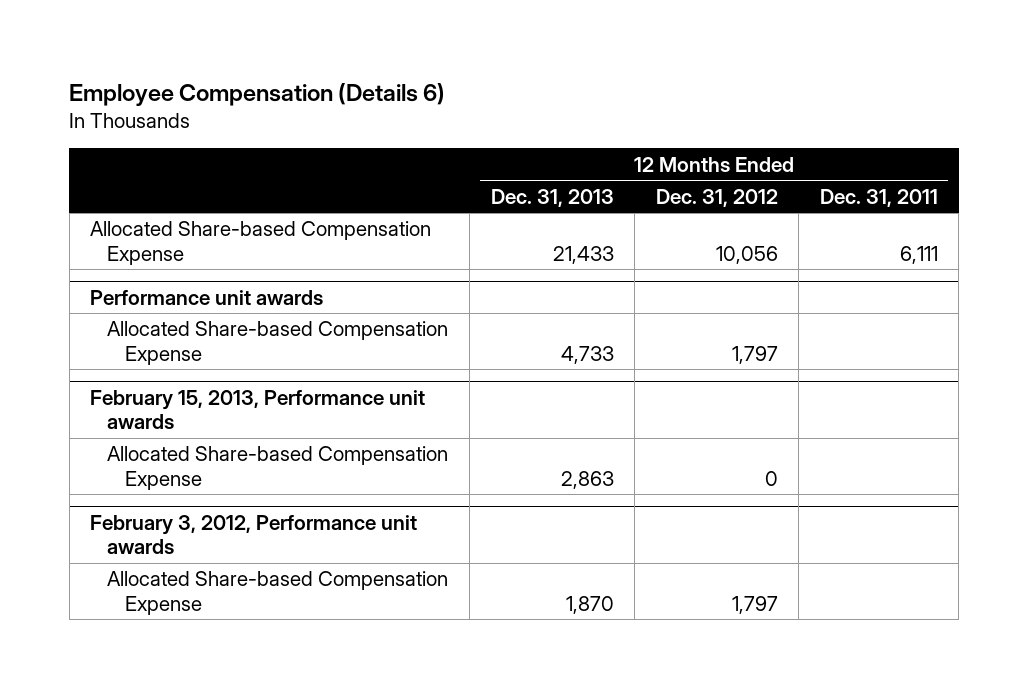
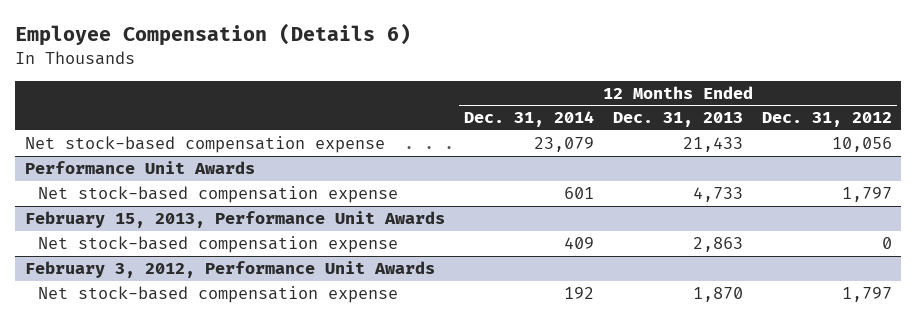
[819,188,938,207] Dec. 31, 2011 -> none
none -> [463,111,594,128] Dec. 31, 2014
[90,221,432,265] Allocated Share-based Compensation Expense -> [24,136,385,154] Net stock-based compensation expense
[90,289,324,305] Performance unit awards -> [24,161,255,175] Performance Unit Awards
[107,321,449,365] Allocated Share-based Compensation Expense -> [38,186,399,204] Net stock-based compensation expense
[90,389,426,430] February 15, 2013, Performance unit awards -> [24,211,445,229] February 15, 2013, Performance Unit Awards
[107,446,449,490] Allocated Share-based Compensation Expense -> [38,236,399,254] Net stock-based compensation expense
[90,514,418,555] February 3, 2012, Performance unit awards -> [24,261,435,279] February 3, 2012, Performance Unit Awards
[107,571,449,615] Allocated Share-based Compensation Expense -> [38,286,399,304] Net stock-based compensation expense

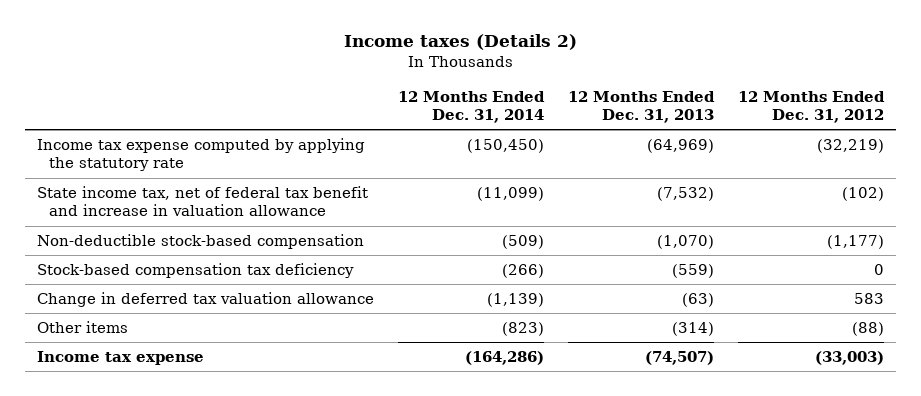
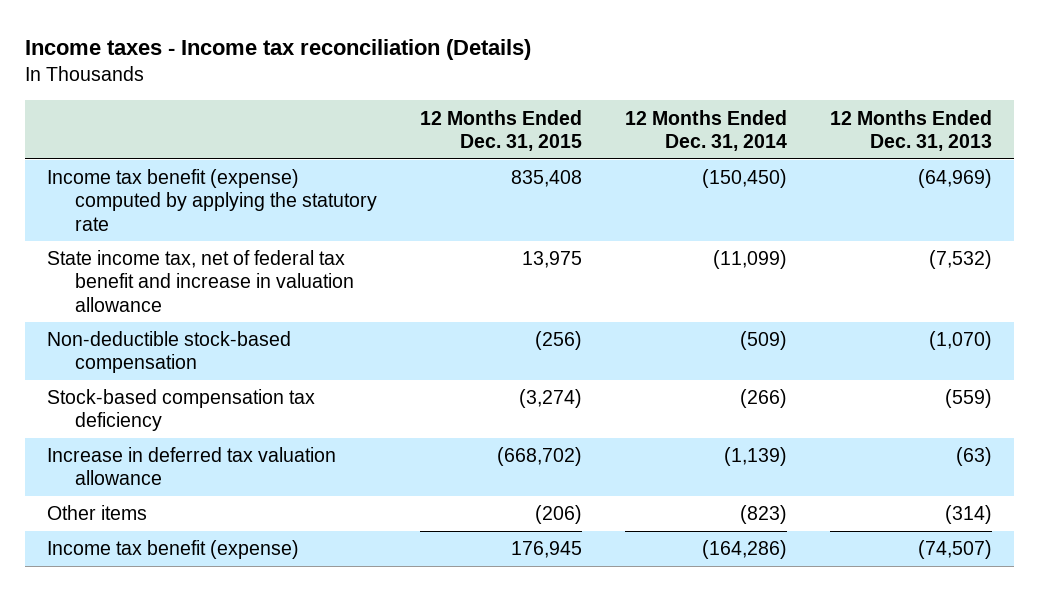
[343,34,577,51] Income taxes (Details 2) -> [25,39,532,61] Income taxes - Income tax reconciliation (Details)
[738,90,886,123] 12 Months Ended Dec. 31, 2012 -> none
none -> [420,109,583,151] 12 Months Ended Dec. 31, 2015
[36,138,365,172] Income tax expense computed by applying the statutory rate -> [46,169,377,231] Income tax benefit (expense) computed by applying the statutory rate
[36,292,374,308] Change in deferred tax valuation allowance -> [46,447,336,486] Increase in deferred tax valuation allowance
[36,351,204,366] Income tax expense -> [46,540,299,560] Income tax benefit (expense)

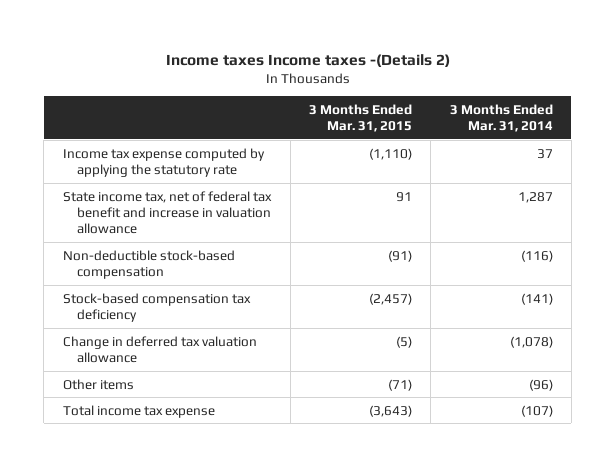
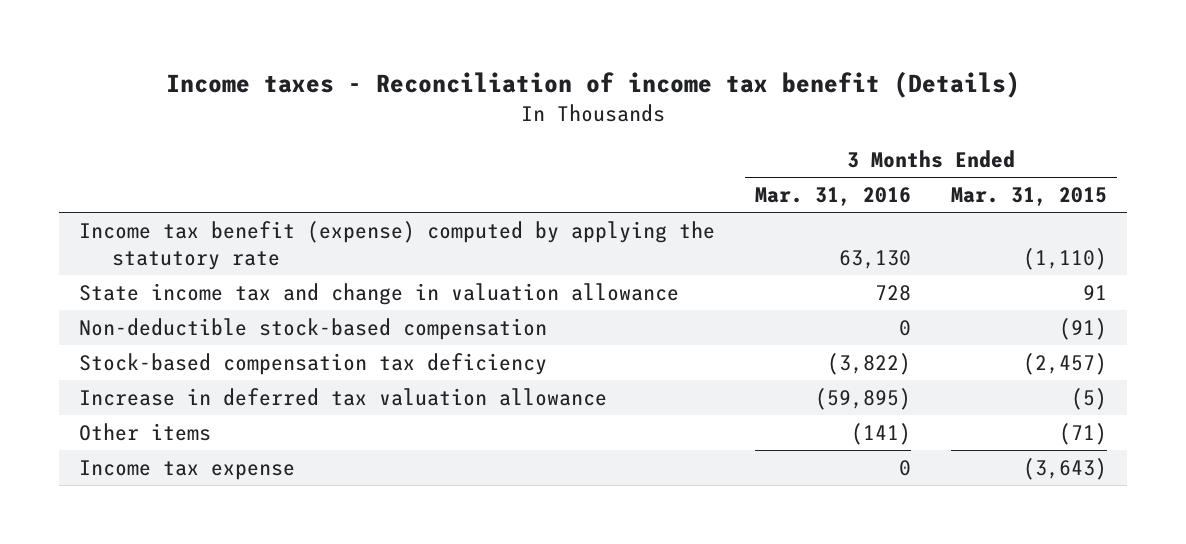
[165,53,450,67] Income taxes Income taxes -(Details 2) -> [166,71,1021,99] Income taxes - Reconciliation of income tax benefit (Details)
[449,103,553,132] 3 Months Ended Mar. 31, 2014 -> none
none -> [755,187,912,207] Mar. 31, 2016
[62,147,265,177] Income tax expense computed by applying the statutory rate -> [79,221,716,271] Income tax benefit (expense) computed by applying the statutory rate
[62,190,272,234] State income tax, net of federal tax benefit and increase in valuation allowance -> [79,283,680,306] State income tax and change in valuation allowance
[62,335,257,363] Change in deferred tax valuation allowance -> [79,388,608,407] Increase in deferred tax valuation allowance
[62,404,215,418] Total income tax expense -> [79,460,296,481] Income tax expense

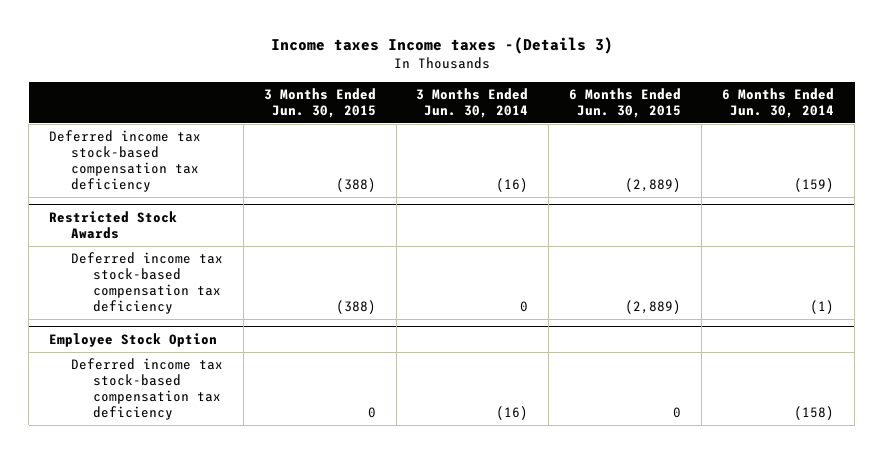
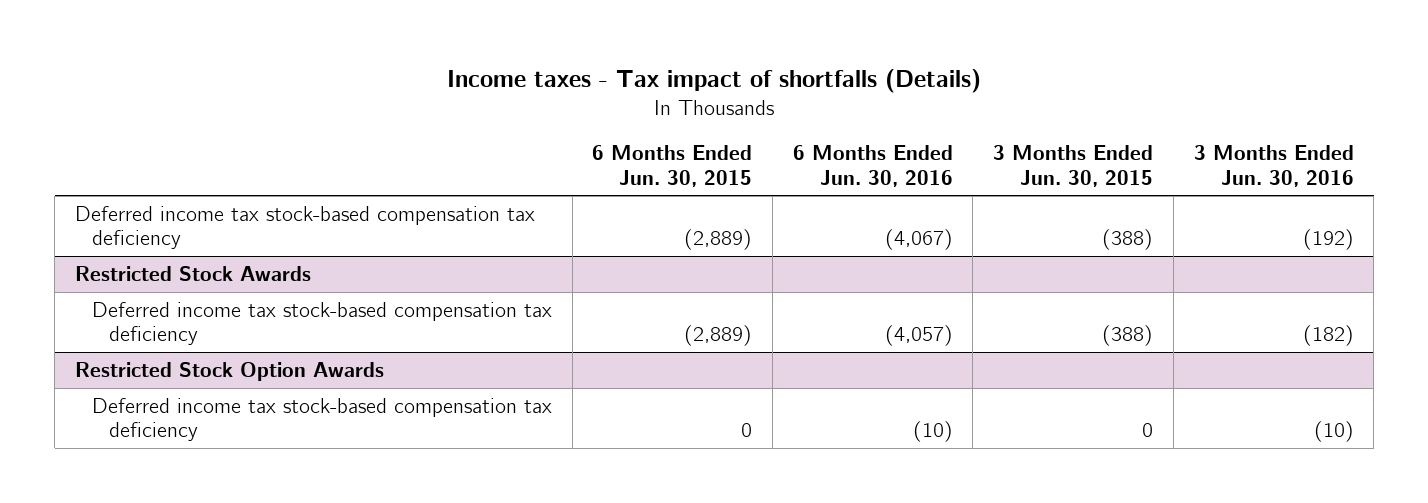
[270,36,613,54] Income taxes Income taxes -(Details 3) -> [447,68,982,93] Income taxes - Tax impact of shortfalls (Details)
[416,87,529,118] 3 Months Ended Jun. 30, 2014 -> none
[722,87,835,118] 6 Months Ended Jun. 30, 2014 -> none
none -> [792,145,953,187] 6 Months Ended Jun. 30, 2016
none -> [1193,145,1354,187] 3 Months Ended Jun. 30, 2016
[48,333,217,348] Employee Stock Option -> [74,361,384,381] Restricted Stock Option Awards

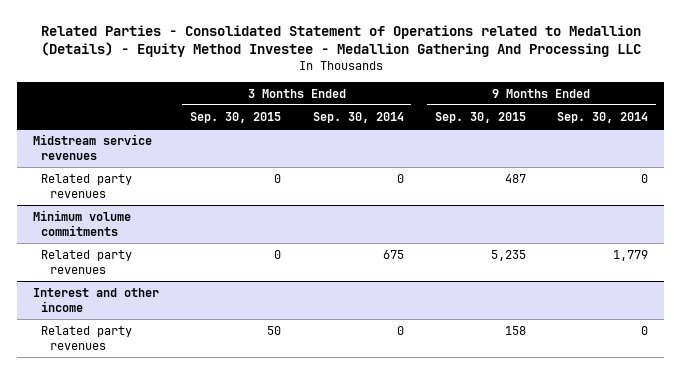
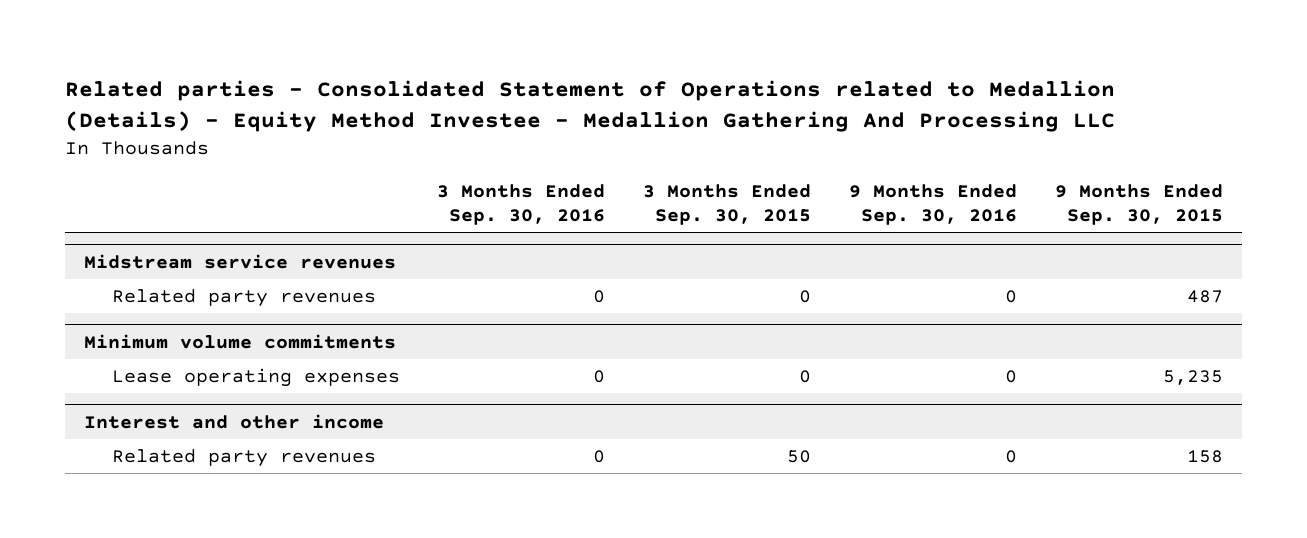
[40,24,641,58] Related Parties - Consolidated Statement of Operations related to Medallion (Details) - Equity Method Investee - Medallion Gathering And Processing LLC -> [65,80,1116,133] Related parties - Consolidated Statement of Operations related to Medallion (Details) - Equity Method Investee - Medallion Gathering And Processing LLC
[312,111,404,123] Sep. 30, 2014 -> none
[557,111,649,123] Sep. 30, 2014 -> none
none -> [437,184,606,226] 3 Months Ended Sep. 30, 2016
none -> [849,184,1018,226] 9 Months Ended Sep. 30, 2016
[41,249,133,275] Related party revenues -> [111,367,400,387] Lease operating expenses

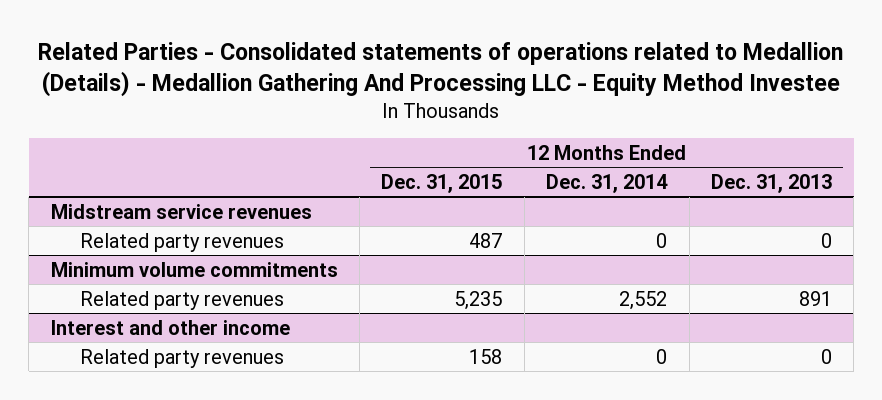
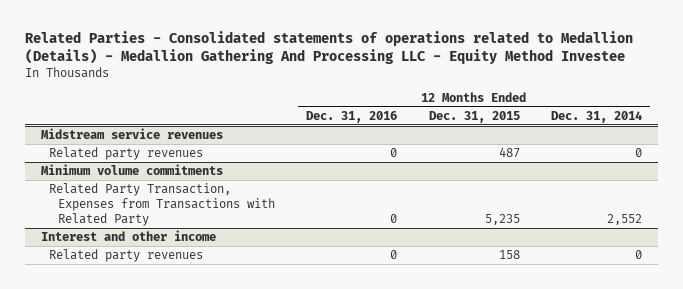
[710,173,832,193] Dec. 31, 2013 -> none
none -> [306,110,398,123] Dec. 31, 2016
[79,290,284,310] Related party revenues -> [49,183,275,226] Related Party Transaction, Expenses from Transactions with Related Party

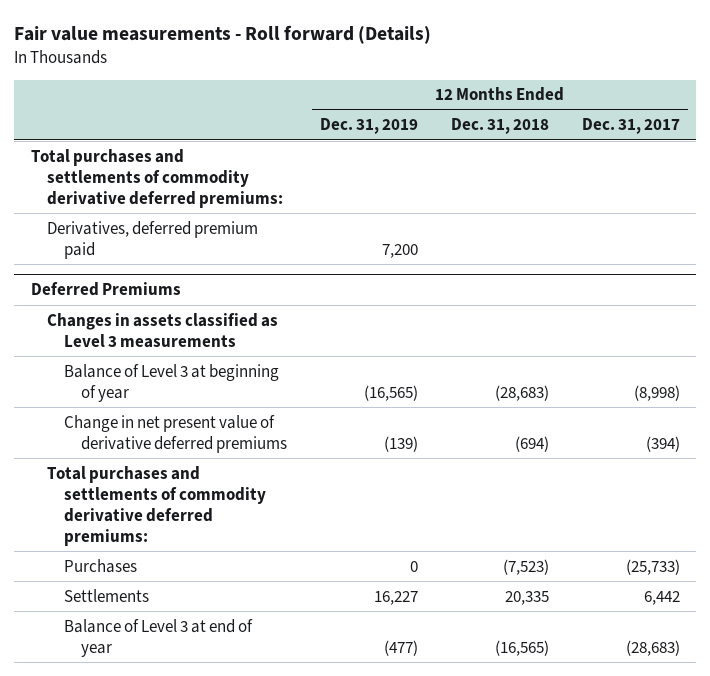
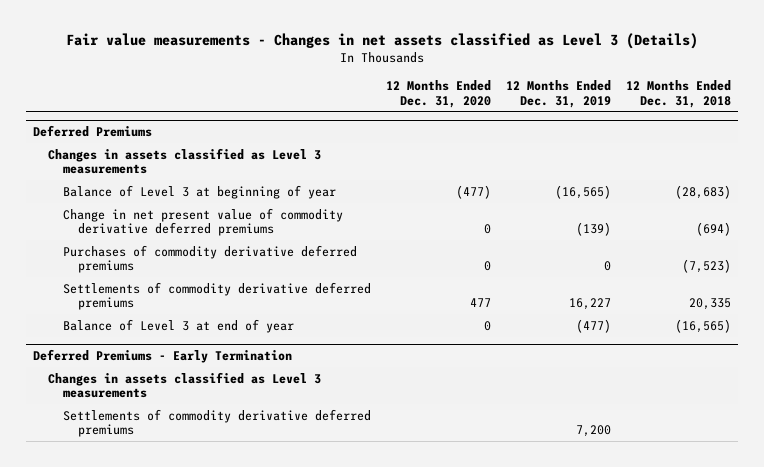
[14,25,432,45] Fair value measurements - Roll forward (Details) -> [66,33,699,50] Fair value measurements - Changes in net assets classified as Level 3 (Details)
[581,118,680,135] Dec. 31, 2017 -> none
none -> [386,80,492,108] 12 Months Ended Dec. 31, 2020
[30,148,284,208] Total purchases and settlements of commodity derivative deferred premiums: -> none
[47,220,259,259] Derivatives, deferred premium paid -> none
[47,465,267,546] Total purchases and settlements of commodity derivative deferred premiums: -> none
[64,414,288,453] Change in net present value of derivative deferred premiums -> [63,207,344,237] Change in net present value of commodity derivative deferred premiums
[64,558,138,573] Purchases -> [63,244,358,274] Purchases of commodity derivative deferred premiums
[64,588,150,602] Settlements -> [63,281,372,311] Settlements of commodity derivative deferred premiums
none -> [33,348,293,363] Deferred Premiums - Early Termination
none -> [48,371,322,399] Changes in assets classified as Level 3 measurements
none -> [63,408,372,438] Settlements of commodity derivative deferred premiums

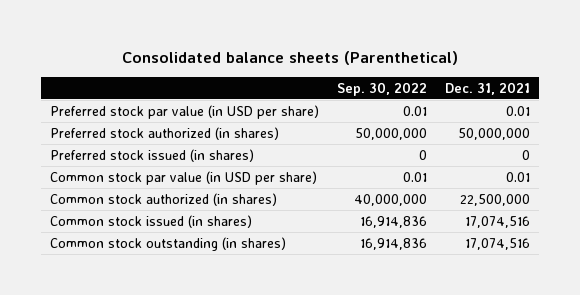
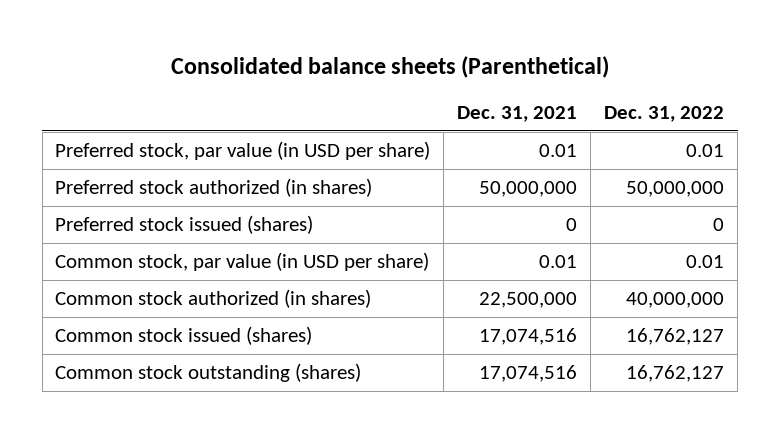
[336,81,427,96] Sep. 30, 2022 -> none
none -> [604,105,725,122] Dec. 31, 2022
[49,104,319,119] Preferred stock par value (in USD per share) -> [55,141,431,161] Preferred stock, par value (in USD per share)
[49,148,254,162] Preferred stock issued (in shares) -> [55,215,314,235] Preferred stock issued (shares)
[49,170,317,185] Common stock par value (in USD per share) -> [55,252,430,272] Common stock, par value (in USD per share)
[49,214,252,228] Common stock issued (in shares) -> [55,326,313,346] Common stock issued (shares)
[49,236,286,251] Common stock outstanding (in shares) -> [55,363,362,383] Common stock outstanding (shares)

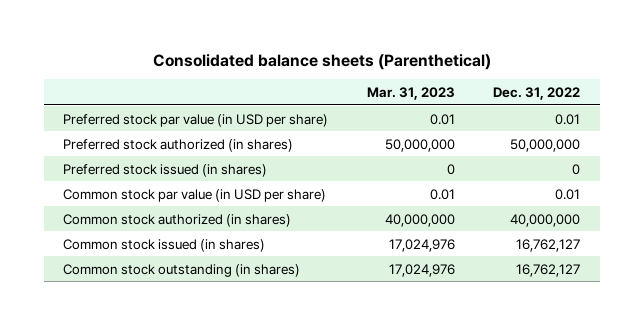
[457,105,578,122] Dec. 31, 2021 -> none
none -> [366,86,455,100] Mar. 31, 2023
[55,141,431,161] Preferred stock, par value (in USD per share) -> [63,113,329,127] Preferred stock par value (in USD per share)
[55,215,314,235] Preferred stock issued (shares) -> [63,163,268,177] Preferred stock issued (in shares)
[55,252,430,272] Common stock, par value (in USD per share) -> [63,188,327,202] Common stock par value (in USD per share)
[55,326,313,346] Common stock issued (shares) -> [63,238,266,252] Common stock issued (in shares)
[55,363,362,383] Common stock outstanding (shares) -> [63,263,301,277] Common stock outstanding (in shares)

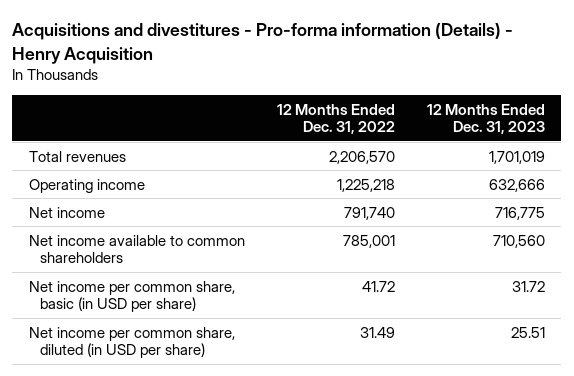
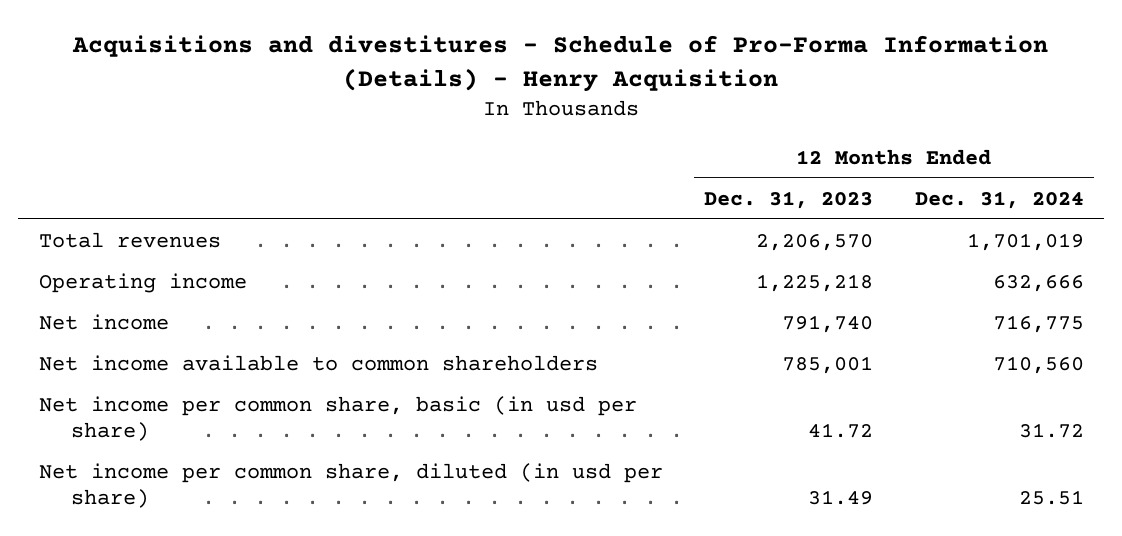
[12,23,514,64] Acquisitions and divestitures - Pro-forma information (Details) - Henry Acquisition -> [72,34,1049,92] Acquisitions and divestitures - Schedule of Pro-Forma Information (Details) - Henry Acquisition
[276,103,395,135] 12 Months Ended Dec. 31, 2022 -> none
none -> [914,190,1084,209] Dec. 31, 2024
[488,150,545,164] 1,701,019 -> [756,233,874,251] 2,206,570
[488,178,545,192] 632,666 -> [756,273,874,292] 1,225,218
[494,206,545,220] 716,775 -> [782,314,874,333] 791,740
[492,234,545,248] 710,560 -> [782,355,874,374] 785,001
[28,280,235,313] Net income per common share, basic (in USD per share) -> [38,395,637,441] Net income per common share, basic (in usd per share)
[511,280,545,292] 31.72 -> [808,422,874,438] 41.72
[28,326,235,359] Net income per common share, diluted (in USD per share) -> [38,462,663,508] Net income per common share, diluted (in usd per share)
[510,326,545,338] 25.51 -> [808,489,874,505] 31.49

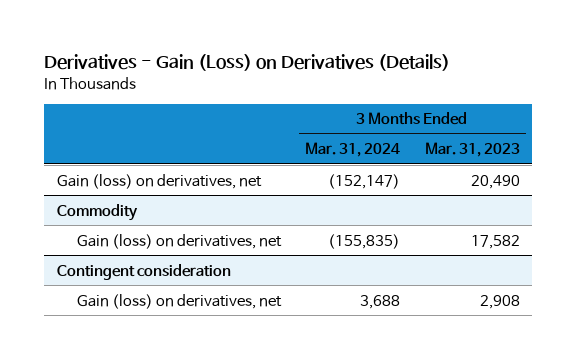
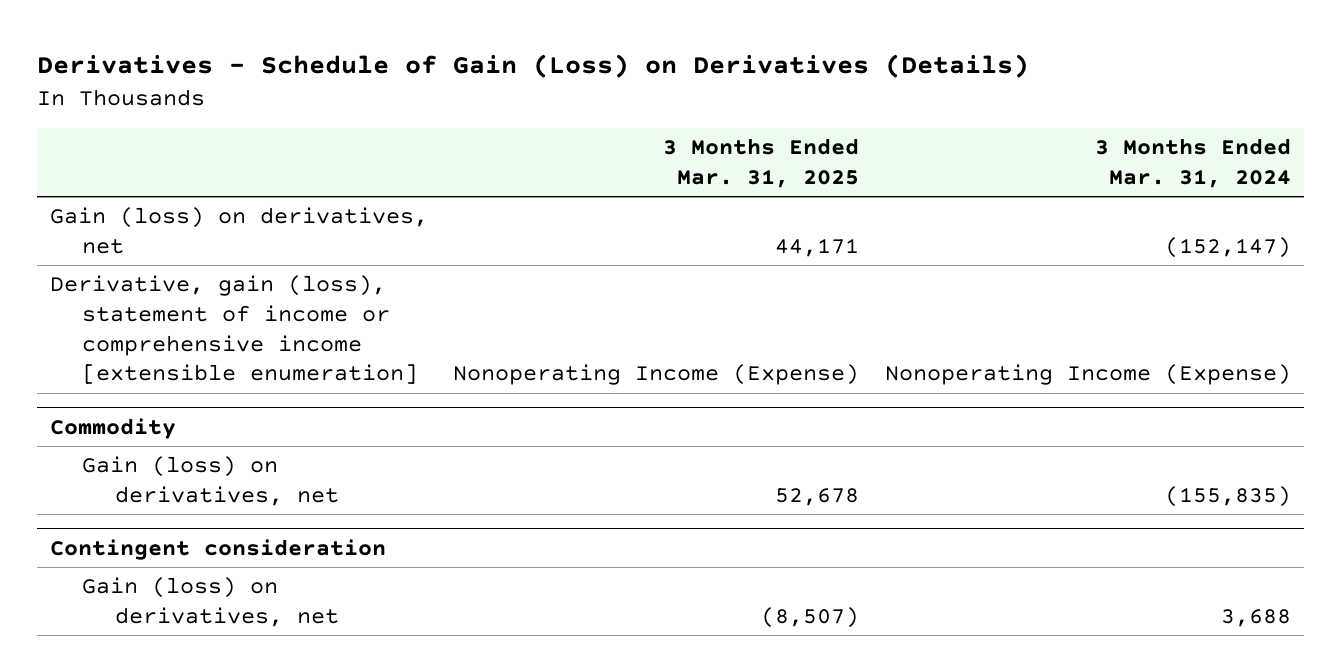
[44,53,451,71] Derivatives - Gain (Loss) on Derivatives (Details) -> [36,54,1029,79] Derivatives - Schedule of Gain (Loss) on Derivatives (Details)
[424,142,520,158] Mar. 31, 2023 -> none
none -> [663,138,860,189] 3 Months Ended Mar. 31, 2025
none -> [49,275,419,385] Derivative, gain (loss), statement of income or comprehensive income [extensible enumeration]

